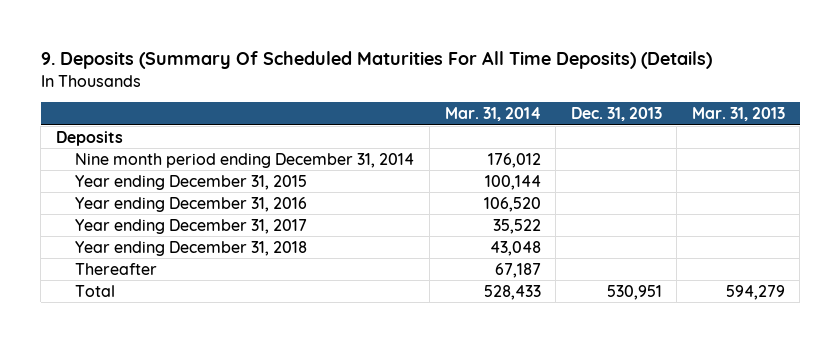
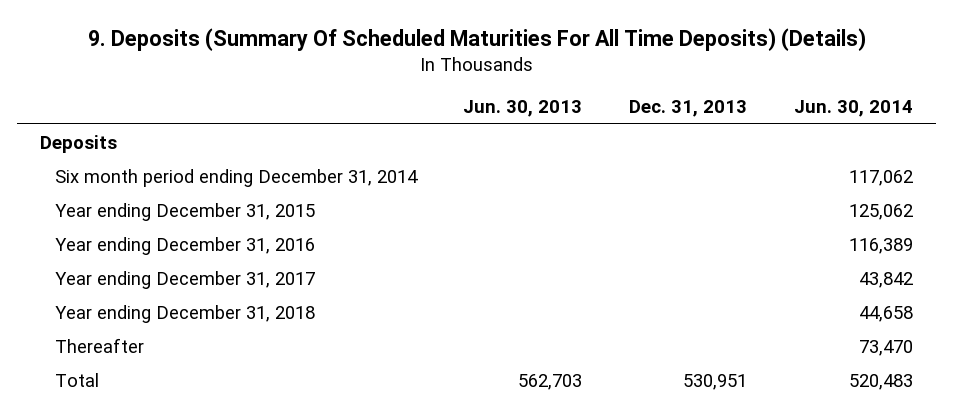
[444,107,541,122] Mar. 31, 2014 -> none
[691,107,785,122] Mar. 31, 2013 -> none
none -> [463,100,583,118] Jun. 30, 2013
none -> [793,100,913,118] Jun. 30, 2014
[75,152,415,168] Nine month period ending December 31, 2014 -> [54,168,418,187] Six month period ending December 31, 2014

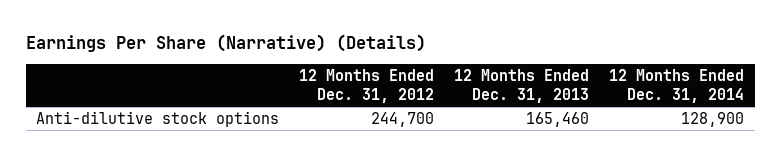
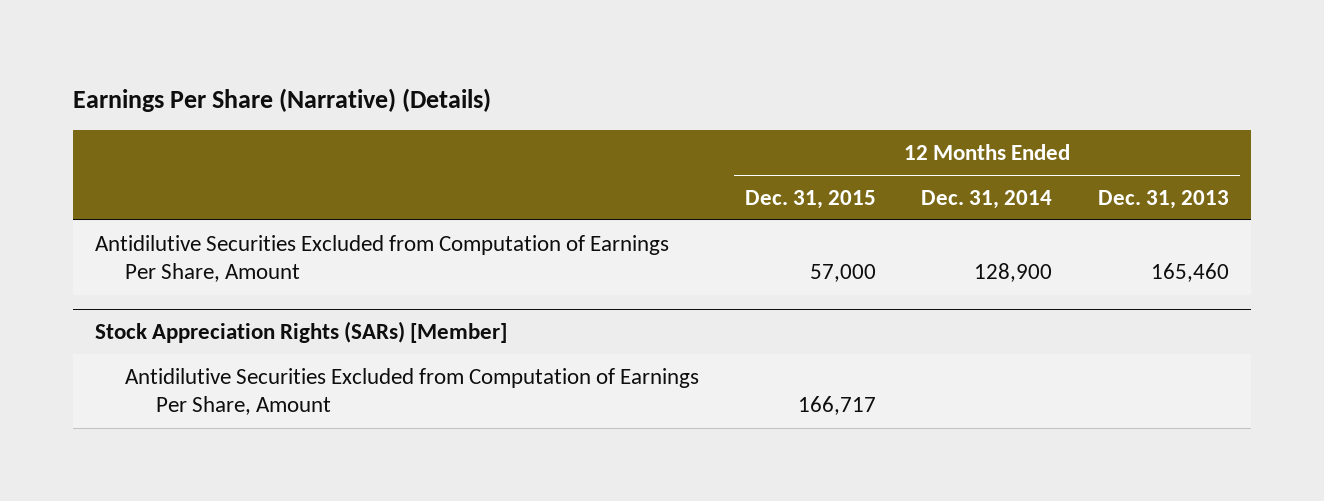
[299,69,435,103] 12 Months Ended Dec. 31, 2012 -> none
none -> [744,189,876,209] Dec. 31, 2015
[35,111,279,128] Anti-dilutive stock options -> [95,234,670,283] Antidilutive Securities Excluded from Computation of Earnings Per Share, Amount
none -> [95,321,508,344] Stock Appreciation Rights (SARs) [Member]
none -> [125,367,700,416] Antidilutive Securities Excluded from Computation of Earnings Per Share, Amount

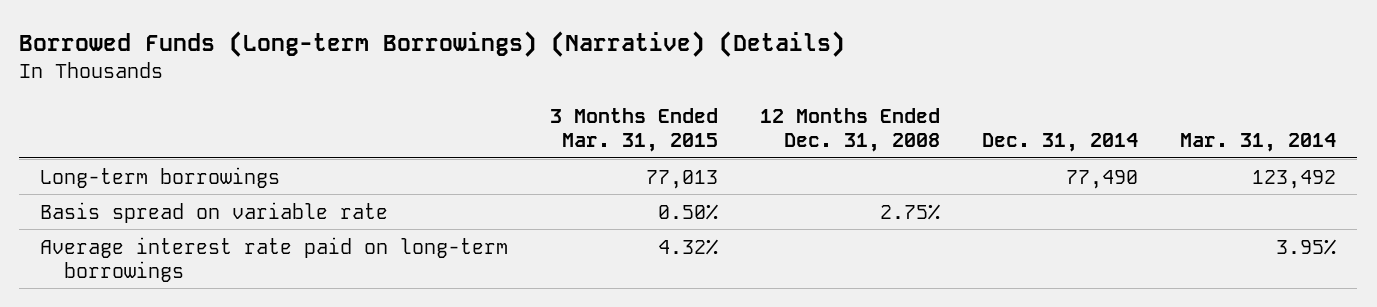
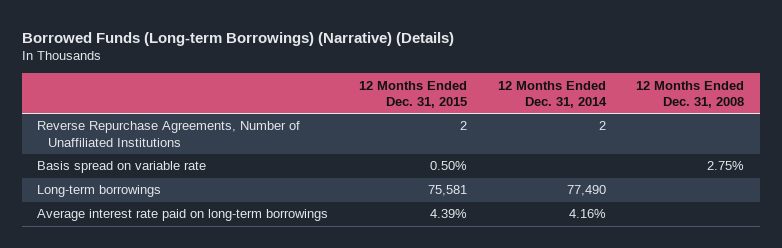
[550,108,719,152] 3 Months Ended Mar. 31, 2015 -> none
[982,132,1139,152] Dec. 31, 2014 -> none
[1180,132,1337,152] Mar. 31, 2014 -> none
none -> [359,80,468,109] 12 Months Ended Dec. 31, 2015
none -> [497,80,607,109] 12 Months Ended Dec. 31, 2014
none -> [37,121,301,147] Reverse Repurchase Agreements, Number of Unaffiliated Institutions
[40,166,281,188] Long-term borrowings -> [37,185,162,198] Long-term borrowings

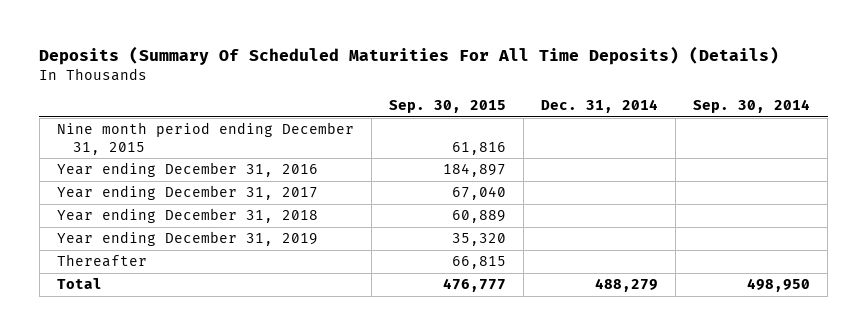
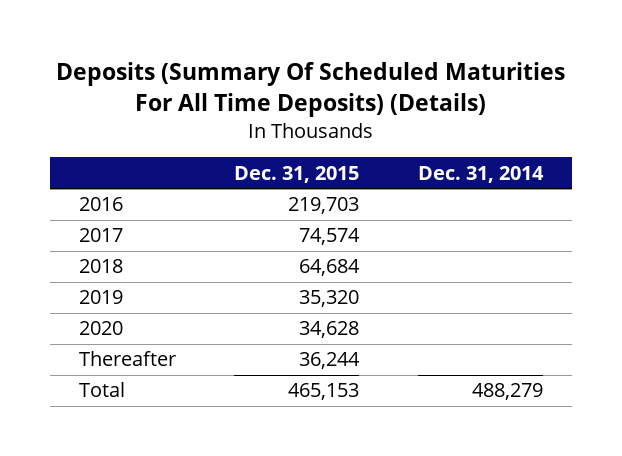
[389,100,507,114] Sep. 30, 2015 -> none
[693,99,811,114] Sep. 30, 2014 -> none
none -> [234,165,360,183] Dec. 31, 2015
[56,122,354,155] Nine month period ending December 31, 2015 -> [78,197,123,212] 2016
[56,162,318,178] Year ending December 31, 2016 -> [78,228,123,243] 2017
[56,185,318,201] Year ending December 31, 2017 -> [78,259,123,274] 2018
[56,208,318,224] Year ending December 31, 2018 -> [78,290,123,305] 2019
[56,231,318,247] Year ending December 31, 2019 -> [78,321,123,336] 2020

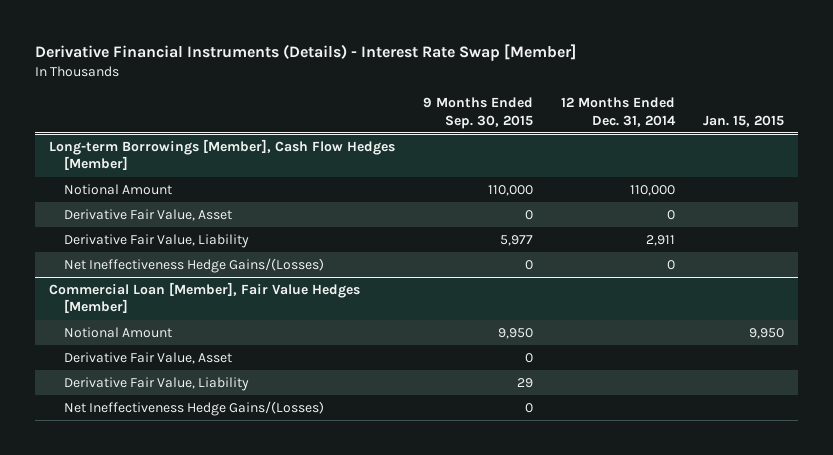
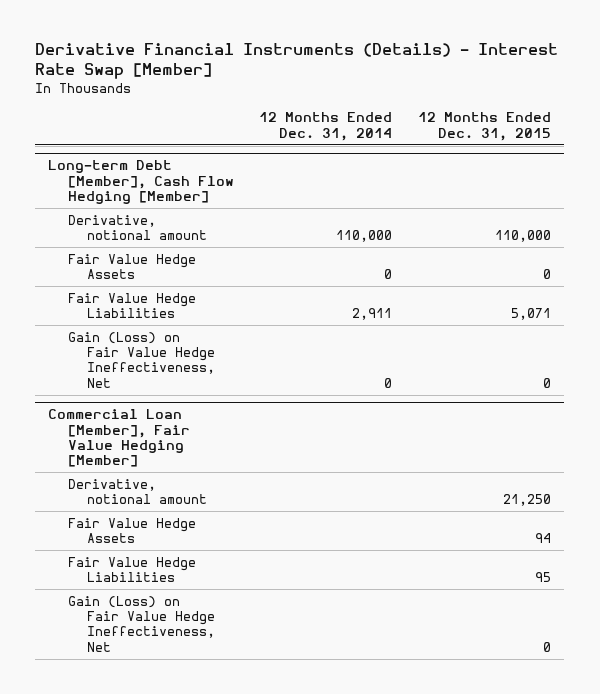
[423,97,534,129] 9 Months Ended Sep. 30, 2015 -> none
[702,114,784,127] Jan. 15, 2015 -> none
none -> [418,112,552,141] 12 Months Ended Dec. 31, 2015
[49,138,396,171] Long-term Borrowings [Member], Cash Flow Hedges [Member] -> [48,160,234,204] Long-term Debt [Member], Cash Flow Hedging [Member]
[63,183,172,195] Notional Amount -> [67,214,208,241] Derivative, notional amount
[63,208,232,221] Derivative Fair Value, Asset -> [67,253,196,280] Fair Value Hedge Assets
[63,233,249,248] Derivative Fair Value, Liability -> [67,292,196,319] Fair Value Hedge Liabilities
[63,257,324,273] Net Ineffectiveness Hedge Gains/(Losses) -> [67,331,216,388] Gain (Loss) on Fair Value Hedge Ineffectiveness, Net
[49,281,361,314] Commercial Loan [Member], Fair Value Hedges [Member] -> [48,409,190,468] Commercial Loan [Member], Fair Value Hedging [Member]
[63,326,172,338] Notional Amount -> [67,478,208,505] Derivative, notional amount
[63,351,232,364] Derivative Fair Value, Asset -> [67,517,196,544] Fair Value Hedge Assets
[63,376,249,391] Derivative Fair Value, Liability -> [67,556,196,583] Fair Value Hedge Liabilities
[63,400,324,416] Net Ineffectiveness Hedge Gains/(Losses) -> [67,595,216,652] Gain (Loss) on Fair Value Hedge Ineffectiveness, Net

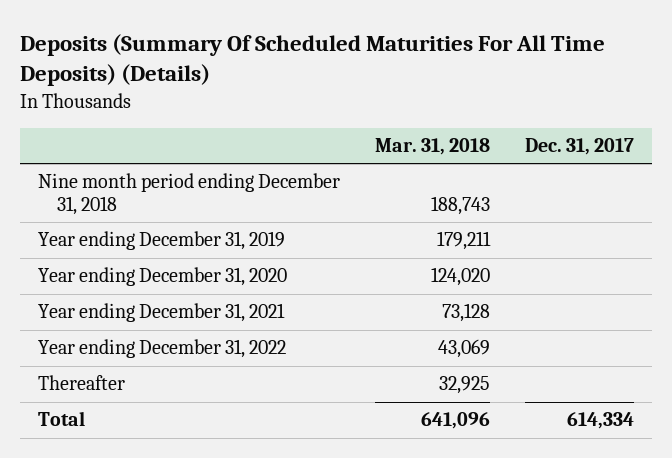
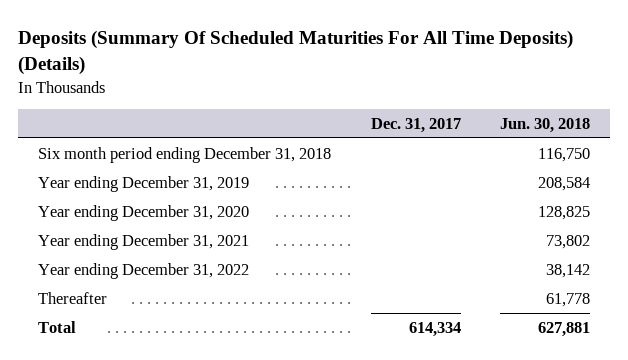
[375,138,491,156] Mar. 31, 2018 -> none
none -> [499,117,590,133] Jun. 30, 2018
[37,173,340,216] Nine month period ending December 31, 2018 -> [38,146,332,163] Six month period ending December 31, 2018

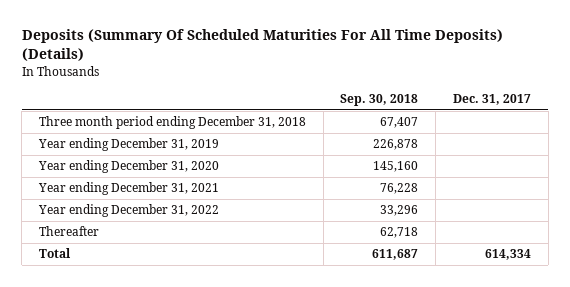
[499,117,590,133] Jun. 30, 2018 -> none
none -> [340,94,419,107] Sep. 30, 2018
[38,146,332,163] Six month period ending December 31, 2018 -> [38,116,306,130] Three month period ending December 31, 2018

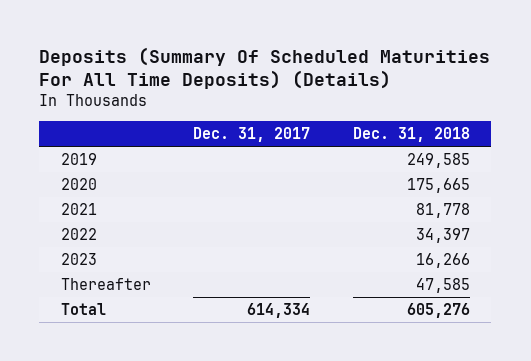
[340,94,419,107] Sep. 30, 2018 -> none
none -> [353,127,471,143] Dec. 31, 2018
[38,116,306,130] Three month period ending December 31, 2018 -> [60,152,97,165] 2019
[37,138,219,152] Year ending December 31, 2019 -> [60,177,97,190] 2020
[37,160,219,174] Year ending December 31, 2020 -> [60,202,97,215] 2021
[37,182,219,196] Year ending December 31, 2021 -> [60,227,97,240] 2022
[37,204,219,218] Year ending December 31, 2022 -> [60,252,97,265] 2023

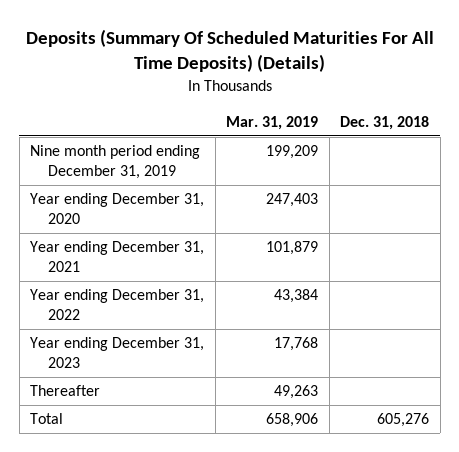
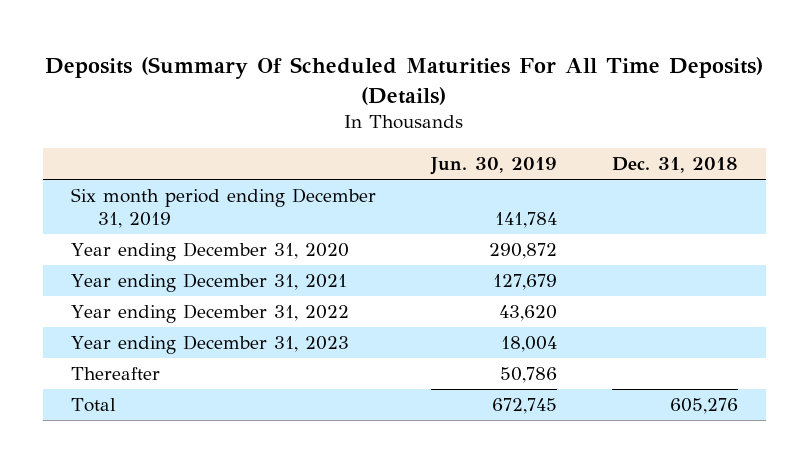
[226,115,319,130] Mar. 31, 2019 -> none
none -> [429,156,557,175] Jun. 30, 2019
[30,145,201,179] Nine month period ending December 31, 2019 -> [70,188,376,229] Six month period ending December 31, 2019

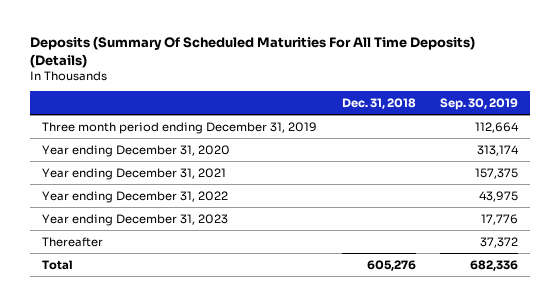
[429,156,557,175] Jun. 30, 2019 -> none
none -> [440,97,519,110] Sep. 30, 2019
[70,188,376,229] Six month period ending December 31, 2019 -> [42,121,318,134] Three month period ending December 31, 2019

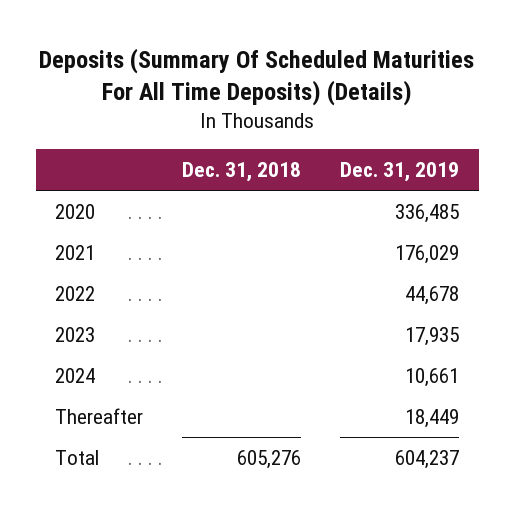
[440,97,519,110] Sep. 30, 2019 -> none
none -> [340,162,460,183] Dec. 31, 2019
[42,121,318,134] Three month period ending December 31, 2019 -> [55,203,96,219] 2020
[42,144,231,157] Year ending December 31, 2020 -> [55,244,96,260] 2021
[42,167,227,180] Year ending December 31, 2021 -> [55,285,96,301] 2022
[42,190,229,203] Year ending December 31, 2022 -> [55,326,96,342] 2023
[42,213,229,226] Year ending December 31, 2023 -> [55,367,96,383] 2024

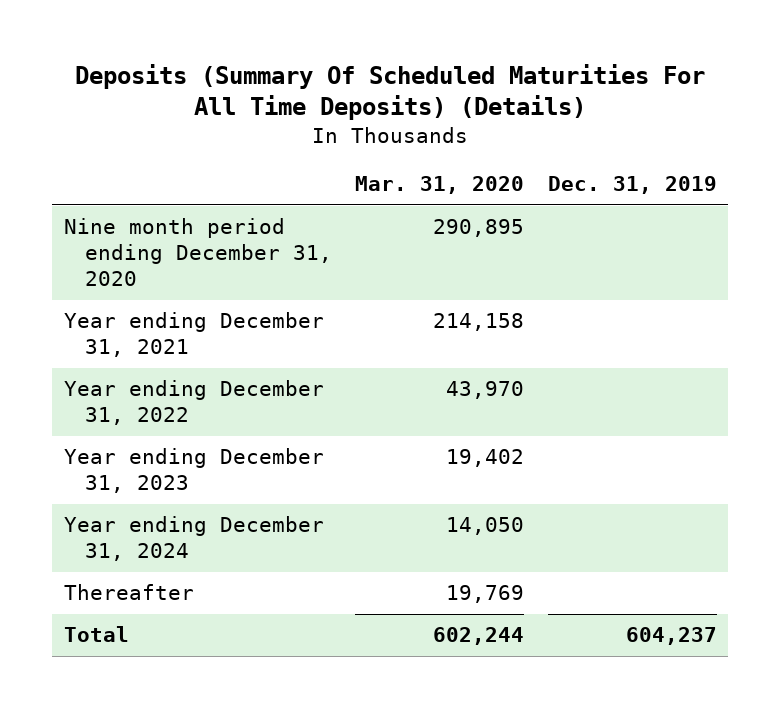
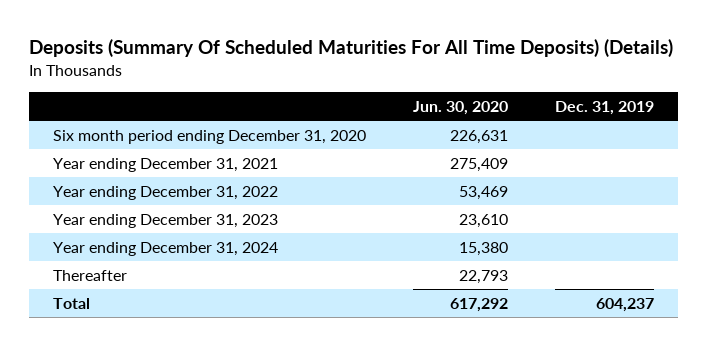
[355,176,525,195] Mar. 31, 2020 -> none
none -> [412,101,508,116] Jun. 30, 2020
[64,218,332,287] Nine month period ending December 31, 2020 -> [52,129,366,144] Six month period ending December 31, 2020

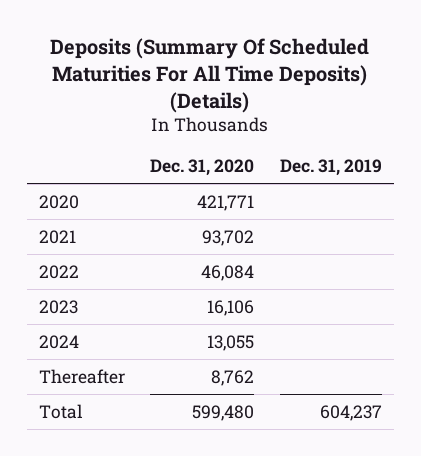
[412,101,508,116] Jun. 30, 2020 -> none
none -> [150,159,255,177] Dec. 31, 2020
[52,129,366,144] Six month period ending December 31, 2020 -> [39,194,80,209] 2020
[52,157,278,172] Year ending December 31, 2021 -> [39,229,77,244] 2021
[52,185,278,200] Year ending December 31, 2022 -> [39,264,80,279] 2022
[52,213,278,228] Year ending December 31, 2023 -> [39,299,79,314] 2023
[52,241,278,256] Year ending December 31, 2024 -> [39,334,80,349] 2024

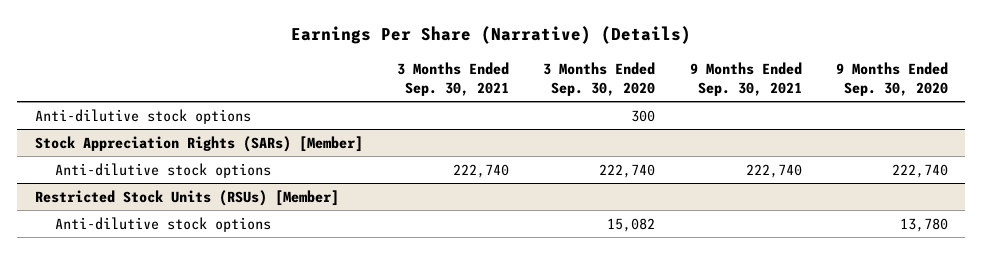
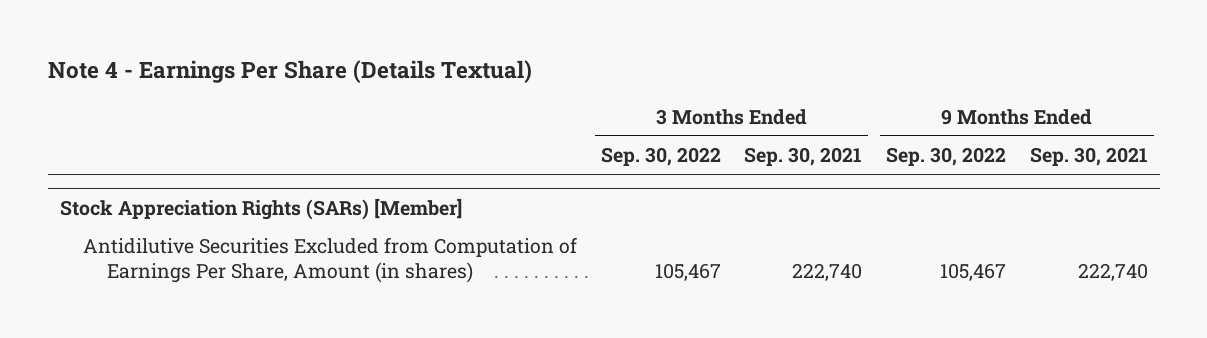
[291,26,692,45] Earnings Per Share (Narrative) (Details) -> [47,59,532,83] Note 4 - Earnings Per Share (Details Textual)
[543,61,656,96] 3 Months Ended Sep. 30, 2020 -> none
[835,61,948,96] 9 Months Ended Sep. 30, 2020 -> none
none -> [600,147,721,167] Sep. 30, 2022
none -> [886,147,1007,167] Sep. 30, 2022
[34,108,251,124] Anti-dilutive stock options -> none
[34,189,339,206] Restricted Stock Units (RSUs) [Member] -> none
[55,216,272,232] Anti-dilutive stock options -> none
[55,162,272,178] Anti-dilutive stock options -> [83,237,578,283] Antidilutive Securities Excluded from Computation of Earnings Per Share, Amount (in shares)

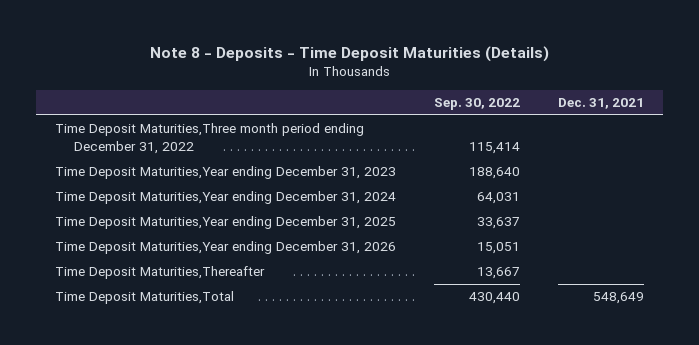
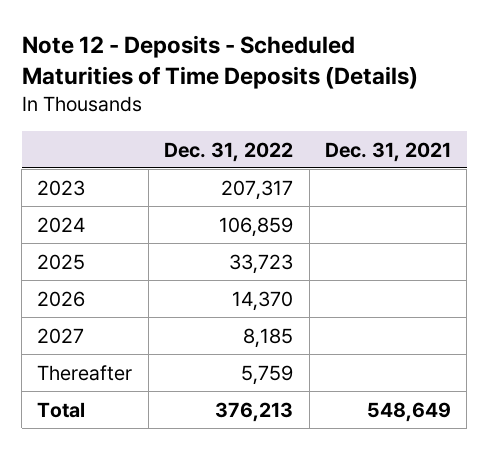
[149,45,549,62] Note 8 - Deposits - Time Deposit Maturities (Details) -> [21,34,418,89] Note 12 - Deposits - Scheduled Maturities of Time Deposits (Details)
[434,98,521,111] Sep. 30, 2022 -> none
none -> [164,141,294,162] Dec. 31, 2022
[55,123,365,155] Time Deposit Maturities,Three month period ending December 31, 2022 -> none
[55,266,266,280] Time Deposit Maturities,Thereafter -> none
[55,166,397,180] Time Deposit Maturities,Year ending December 31, 2023 -> [37,179,86,196] 2023
[55,191,397,205] Time Deposit Maturities,Year ending December 31, 2024 -> [37,216,86,233] 2024
[55,216,397,230] Time Deposit Maturities,Year ending December 31, 2025 -> [37,253,86,270] 2025
[55,241,397,255] Time Deposit Maturities,Year ending December 31, 2026 -> [37,290,86,307] 2026
none -> [37,327,85,344] 2027
none -> [37,364,133,381] Thereafter
[55,291,235,305] Time Deposit Maturities,Total -> [37,401,86,418] Total

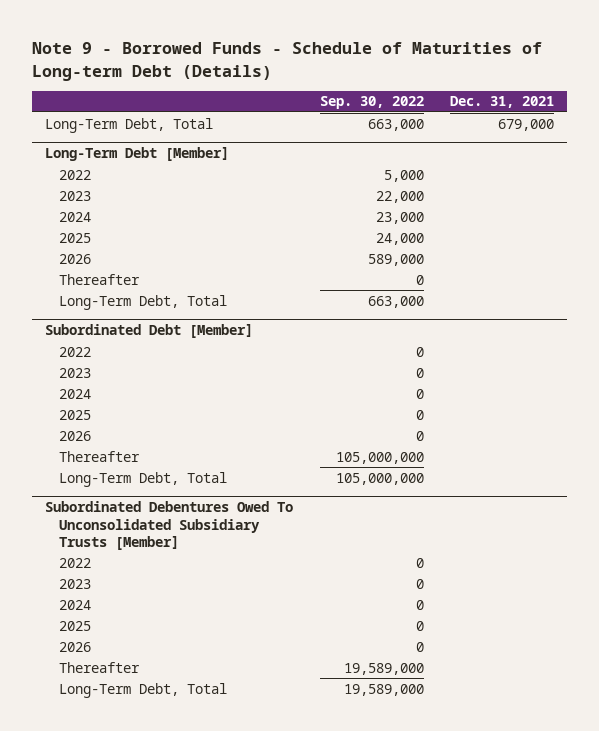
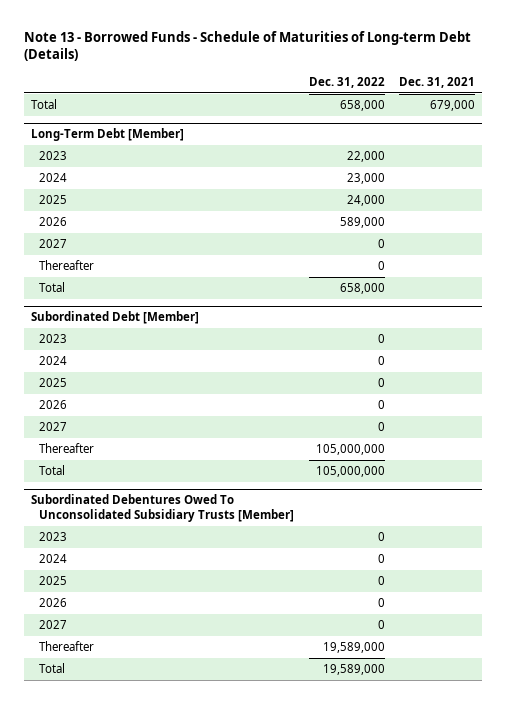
[32,42,543,81] Note 9 - Borrowed Funds - Schedule of Maturities of Long-term Debt (Details) -> [23,30,471,62] Note 13 - Borrowed Funds - Schedule of Maturities of Long-term Debt (Details)
[319,96,424,110] Sep. 30, 2022 -> none
none -> [308,76,385,88] Dec. 31, 2022
[45,117,214,133] Long-Term Debt, Total -> [31,99,58,110] Total
[59,169,92,180] 2022 -> none
none -> [39,239,68,249] 2027
[59,294,228,310] Long-Term Debt, Total -> [39,282,66,293] Total
[59,346,92,357] 2022 -> none
none -> [39,422,68,432] 2027
[59,471,228,487] Long-Term Debt, Total -> [39,465,66,476] Total
[59,557,92,568] 2022 -> none
none -> [39,620,68,630] 2027
[59,682,228,698] Long-Term Debt, Total -> [39,663,66,674] Total

